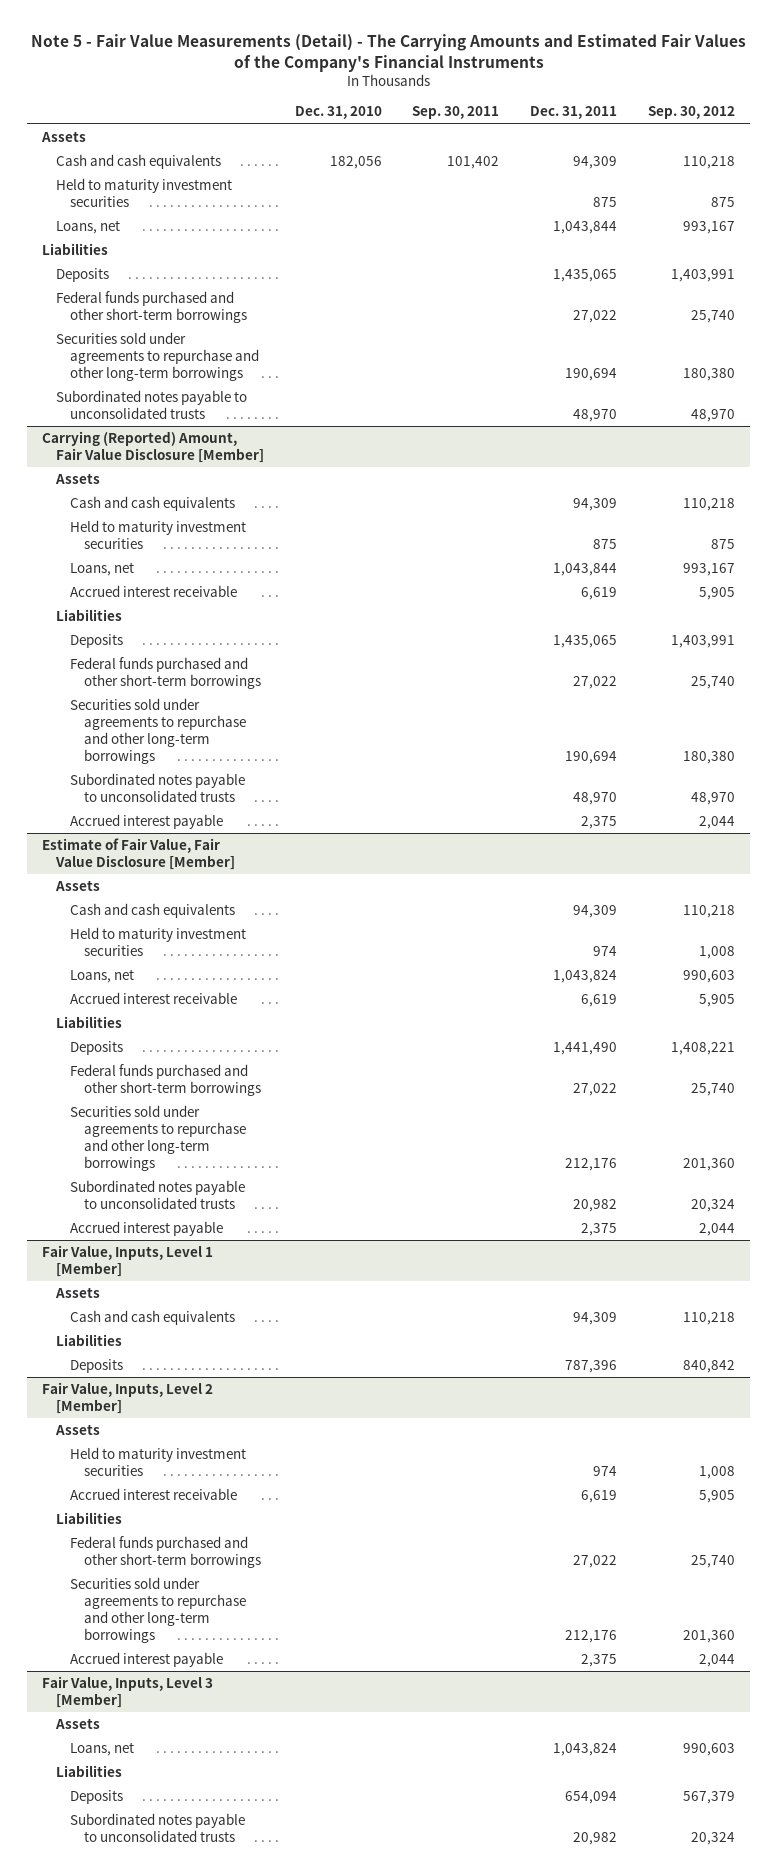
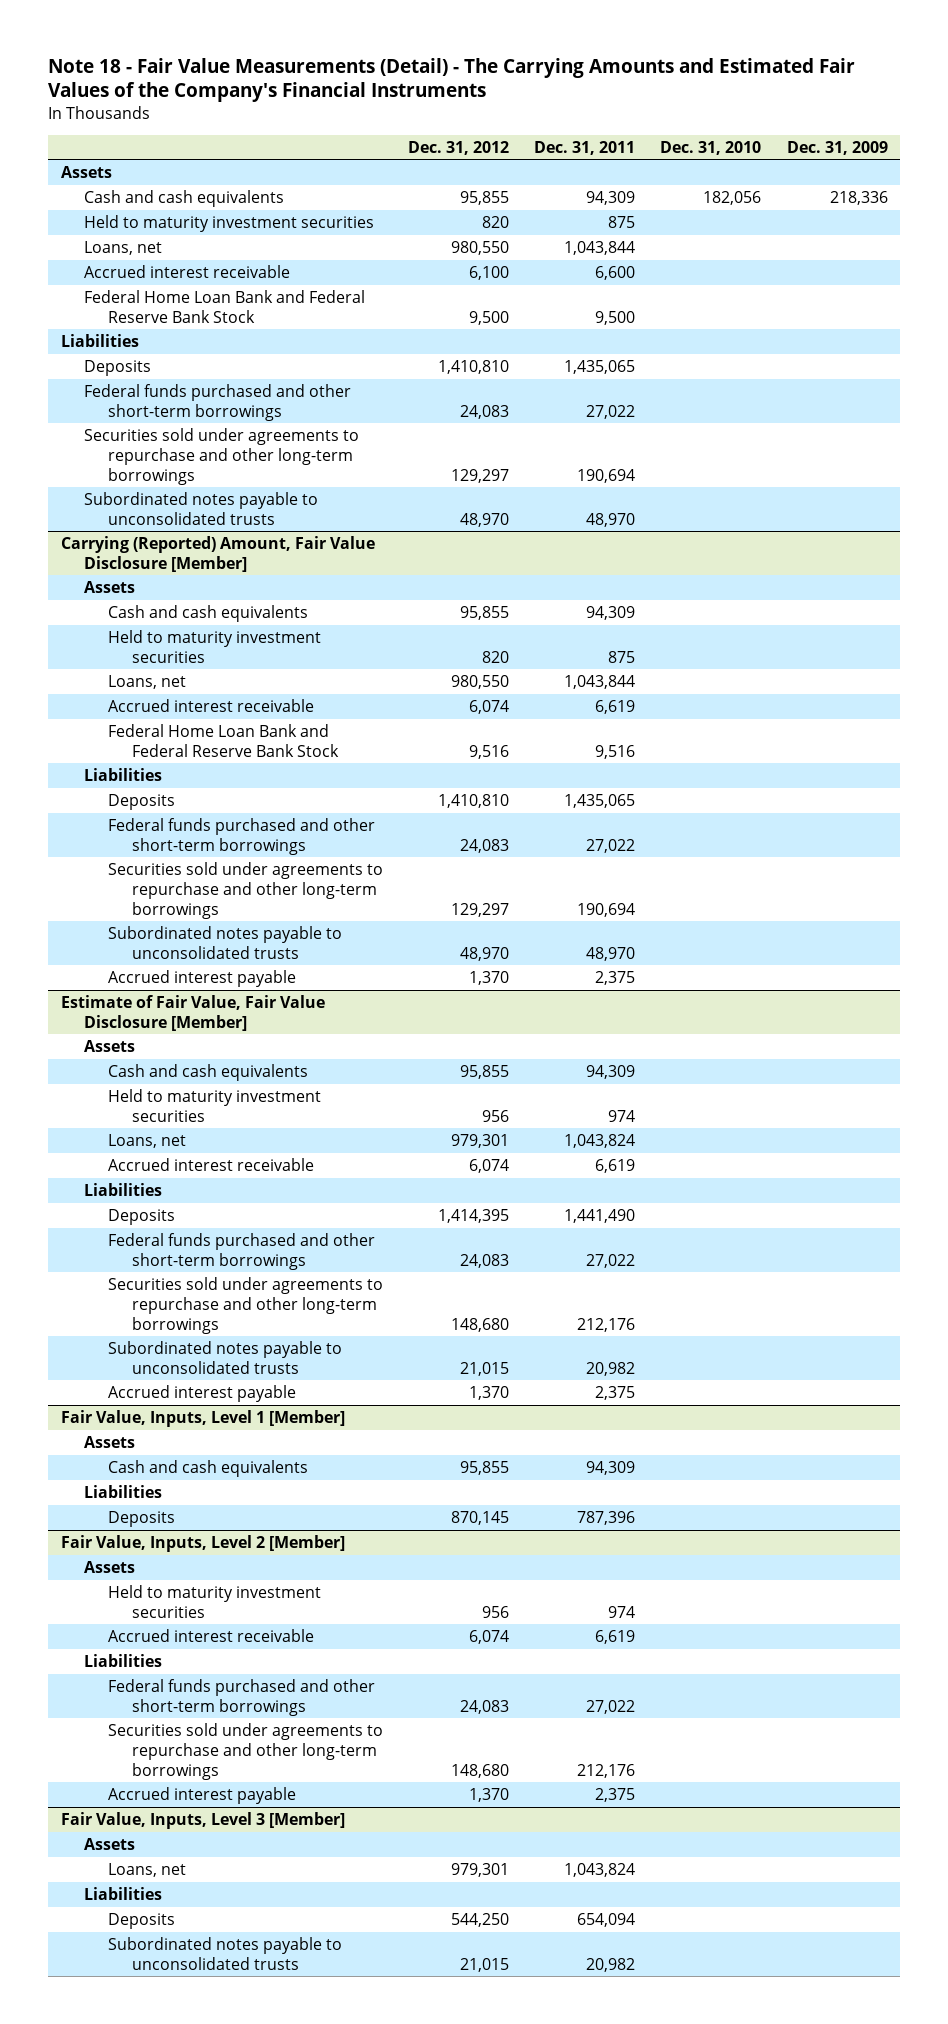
[30,34,746,73] Note 5 - Fair Value Measurements (Detail) - The Carrying Amounts and Estimated Fair Values of the Company's Financial Instruments -> [48,57,856,103] Note 18 - Fair Value Measurements (Detail) - The Carrying Amounts and Estimated Fair Values of the Company's Financial Instruments
[412,106,500,120] Sep. 30, 2011 -> none
[647,106,735,120] Sep. 30, 2012 -> none
none -> [408,140,510,155] Dec. 31, 2012
none -> [786,140,888,155] Dec. 31, 2009
none -> [84,264,291,278] Accrued interest receivable
none -> [84,289,366,323] Federal Home Loan Bank and Federal Reserve Bank Stock
none -> [108,723,339,757] Federal Home Loan Bank and Federal Reserve Bank Stock

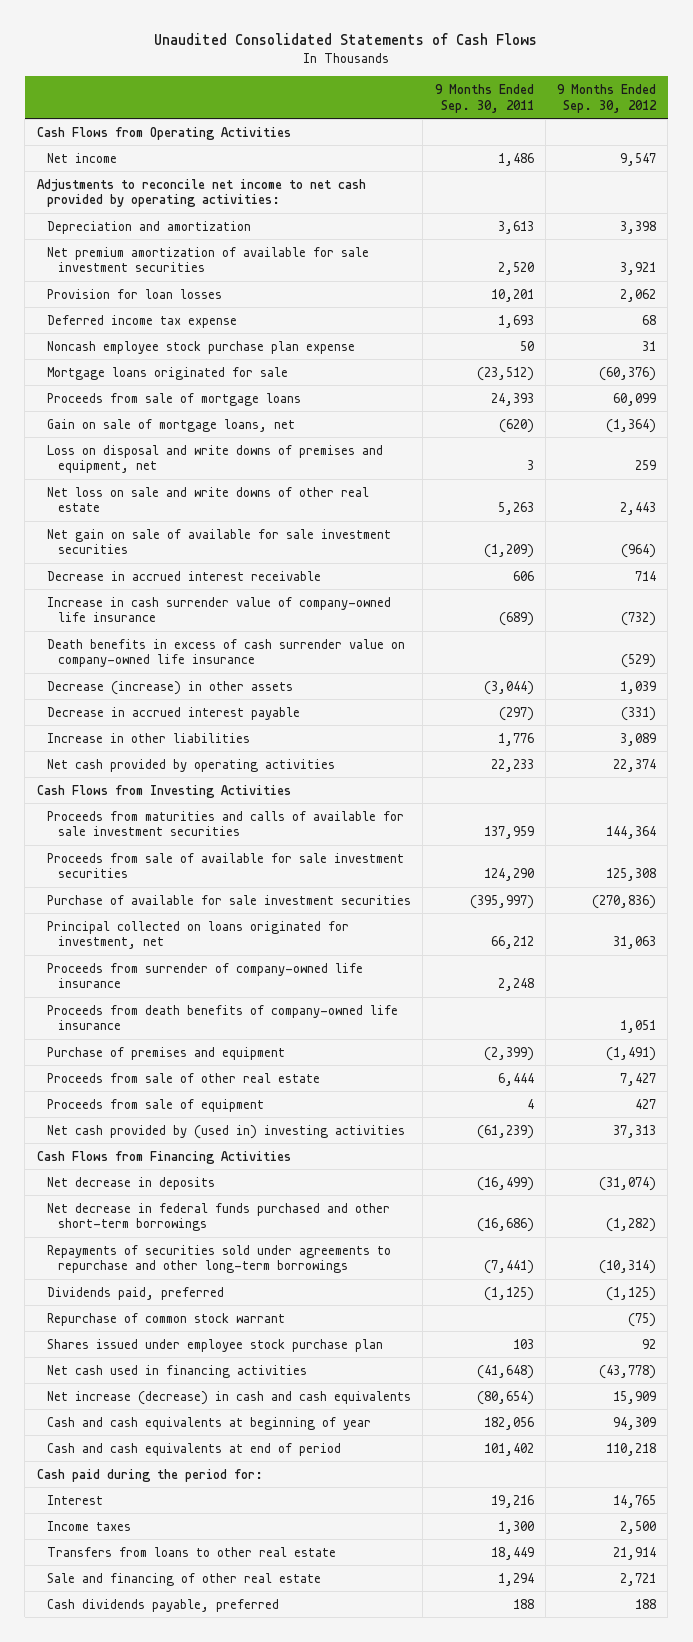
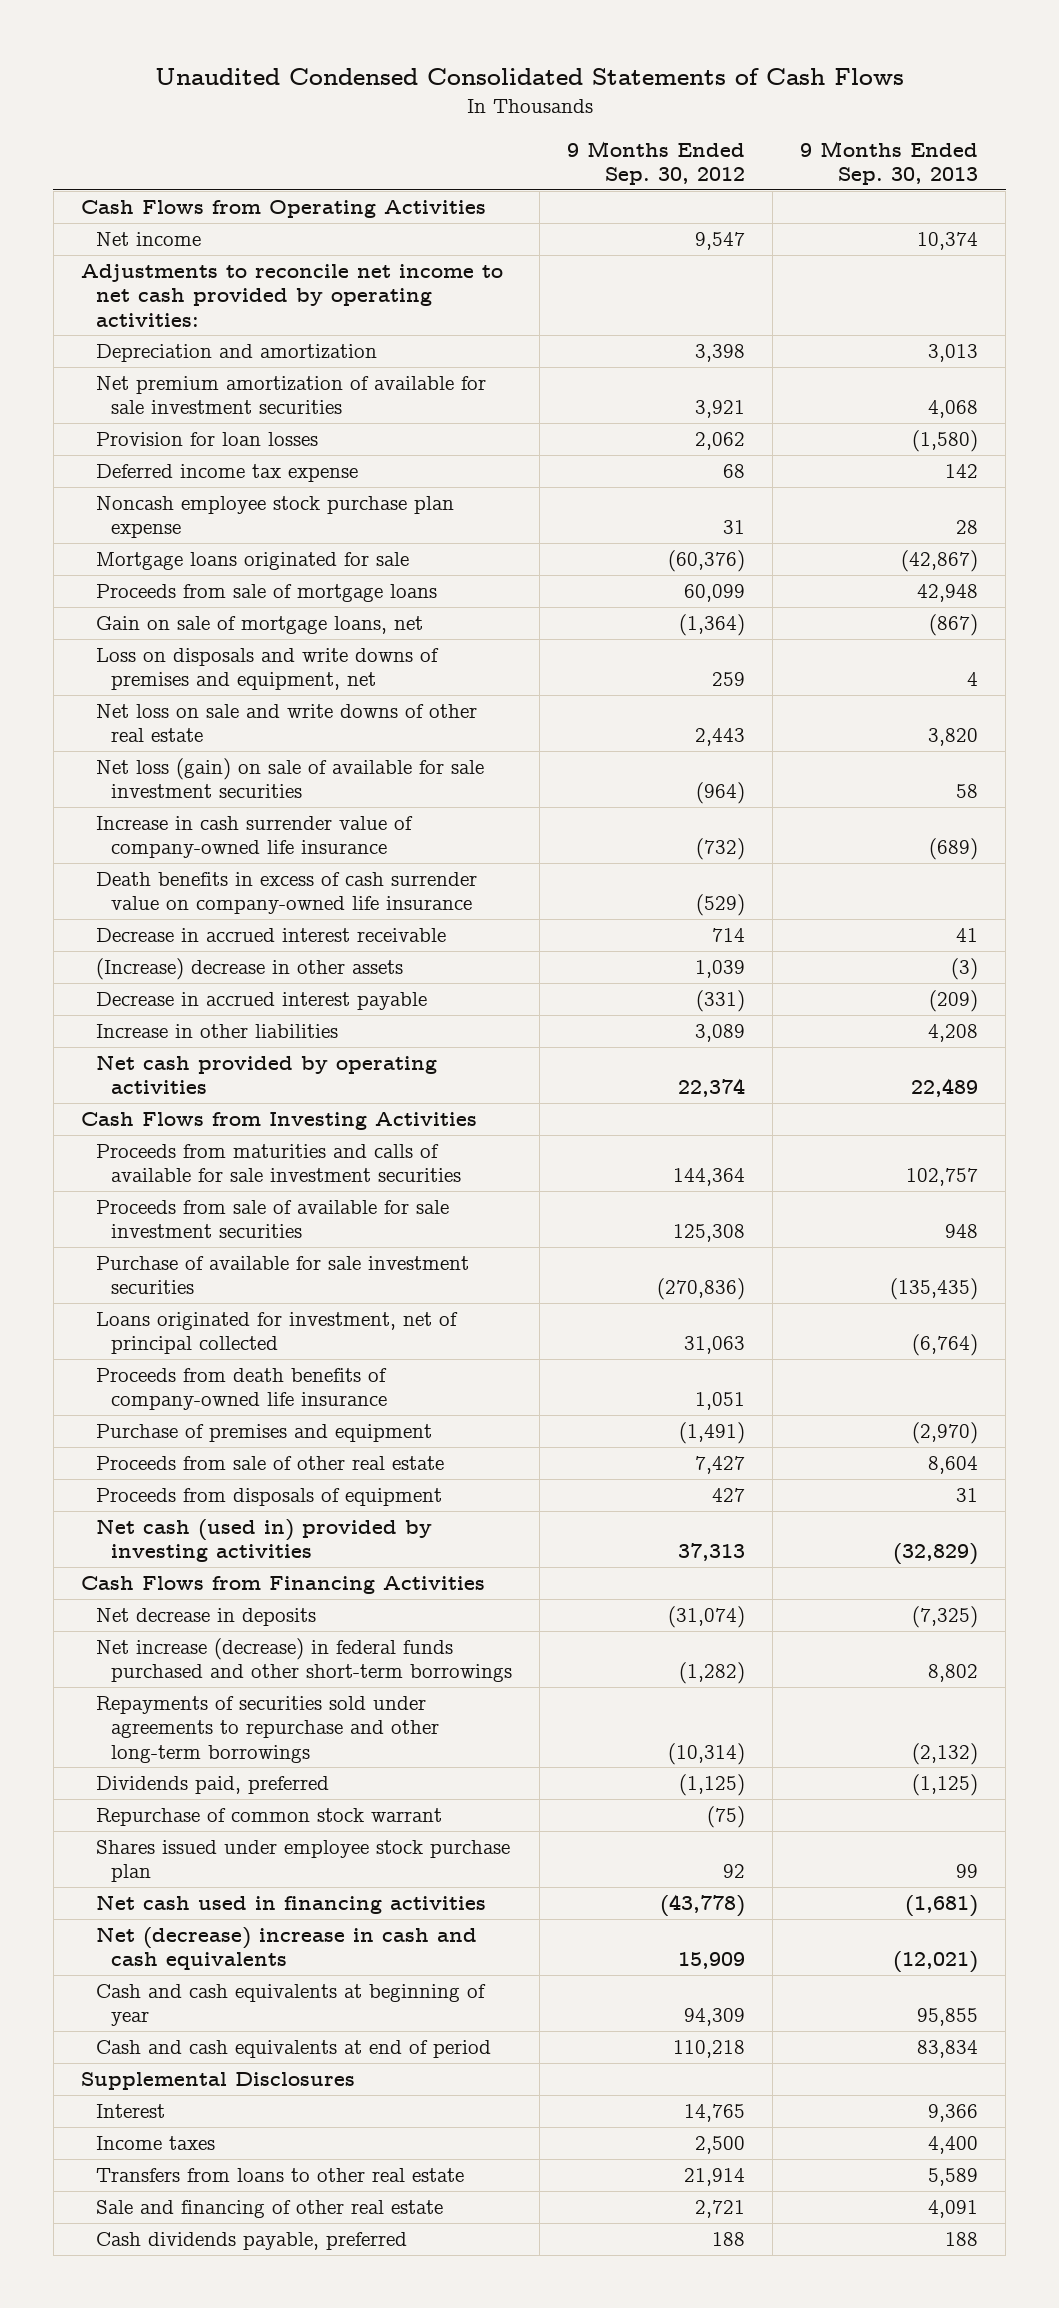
[154,33,538,46] Unaudited Consolidated Statements of Cash Flows -> [154,68,904,86] Unaudited Condensed Consolidated Statements of Cash Flows
[434,83,534,113] 9 Months Ended Sep. 30, 2011 -> none
none -> [800,140,979,185] 9 Months Ended Sep. 30, 2013
[47,444,384,474] Loss on disposal and write downs of premises and equipment, net -> [96,647,440,691] Loss on disposals and write downs of premises and equipment, net
[47,528,392,555] Net gain on sale of available for sale investment securities -> [96,757,485,799] Net loss (gain) on sale of available for sale investment securities
[47,570,322,581] Decrease in accrued interest receivable -> [96,927,447,942] Decrease in accrued interest receivable
[47,680,294,695] Decrease (increase) in other assets -> [96,957,404,980] (Increase) decrease in other assets
[47,962,364,989] Proceeds from surrender of company-owned life insurance -> none
[47,920,350,950] Principal collected on loans originated for investment, net -> [96,1311,459,1355] Loans originated for investment, net of principal collected
[47,1098,265,1112] Proceeds from sale of equipment -> [96,1487,443,1506] Proceeds from disposals of equipment
[47,1124,406,1139] Net cash provided by (used in) investing activities -> [96,1518,433,1563] Net cash (used in) provided by investing activities
[47,1202,391,1232] Net decrease in federal funds purchased and other short-term borrowings -> [96,1637,513,1683] Net increase (decrease) in federal funds purchased and other short-term borrowings
[47,1390,412,1405] Net increase (decrease) in cash and cash equivalents -> [96,1926,478,1971] Net (decrease) increase in cash and cash equivalents
[36,1468,263,1482] Cash paid during the period for: -> none
none -> [80,2071,355,2090] Supplemental Disclosures

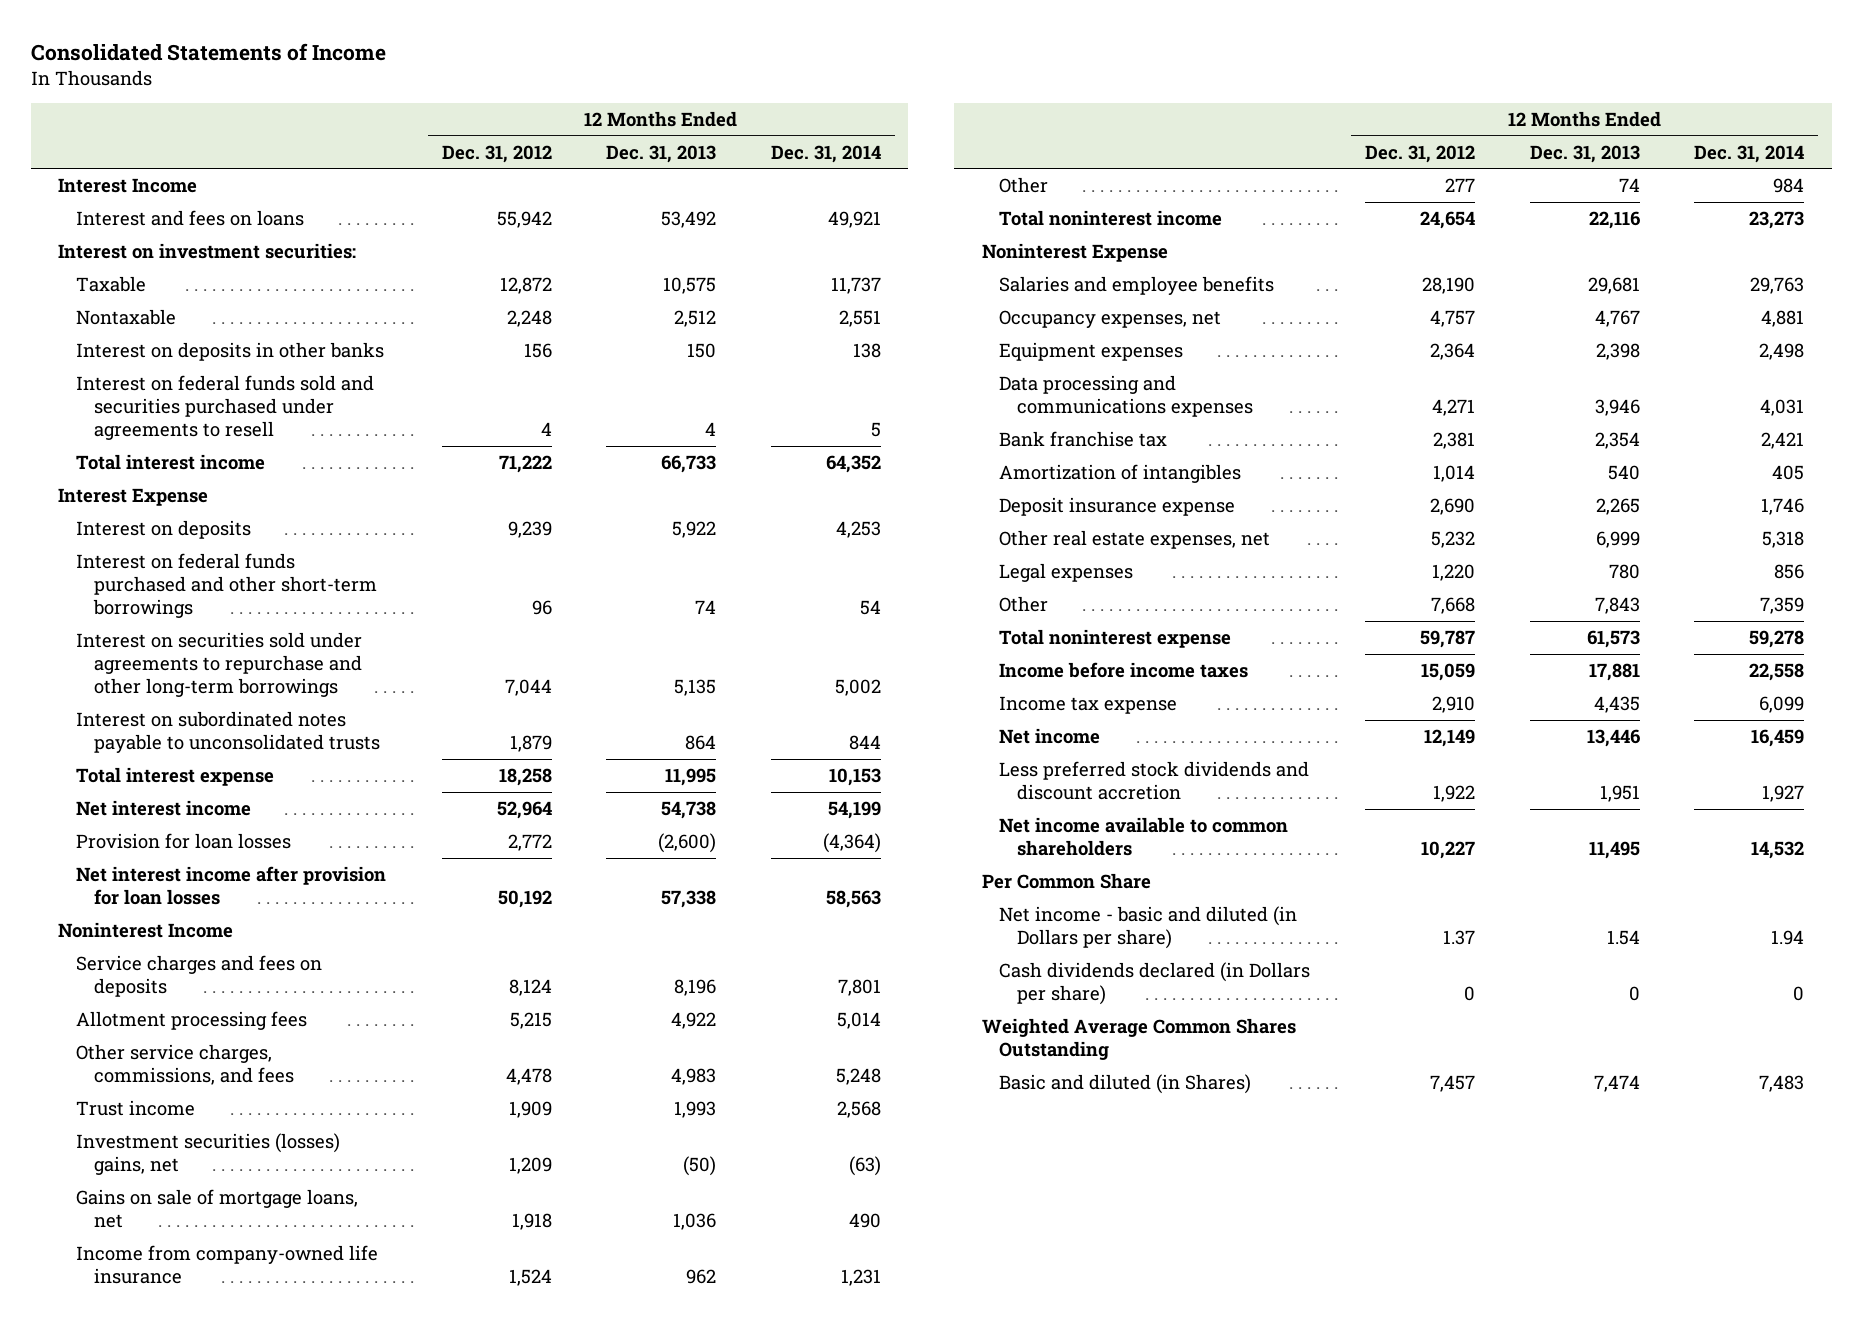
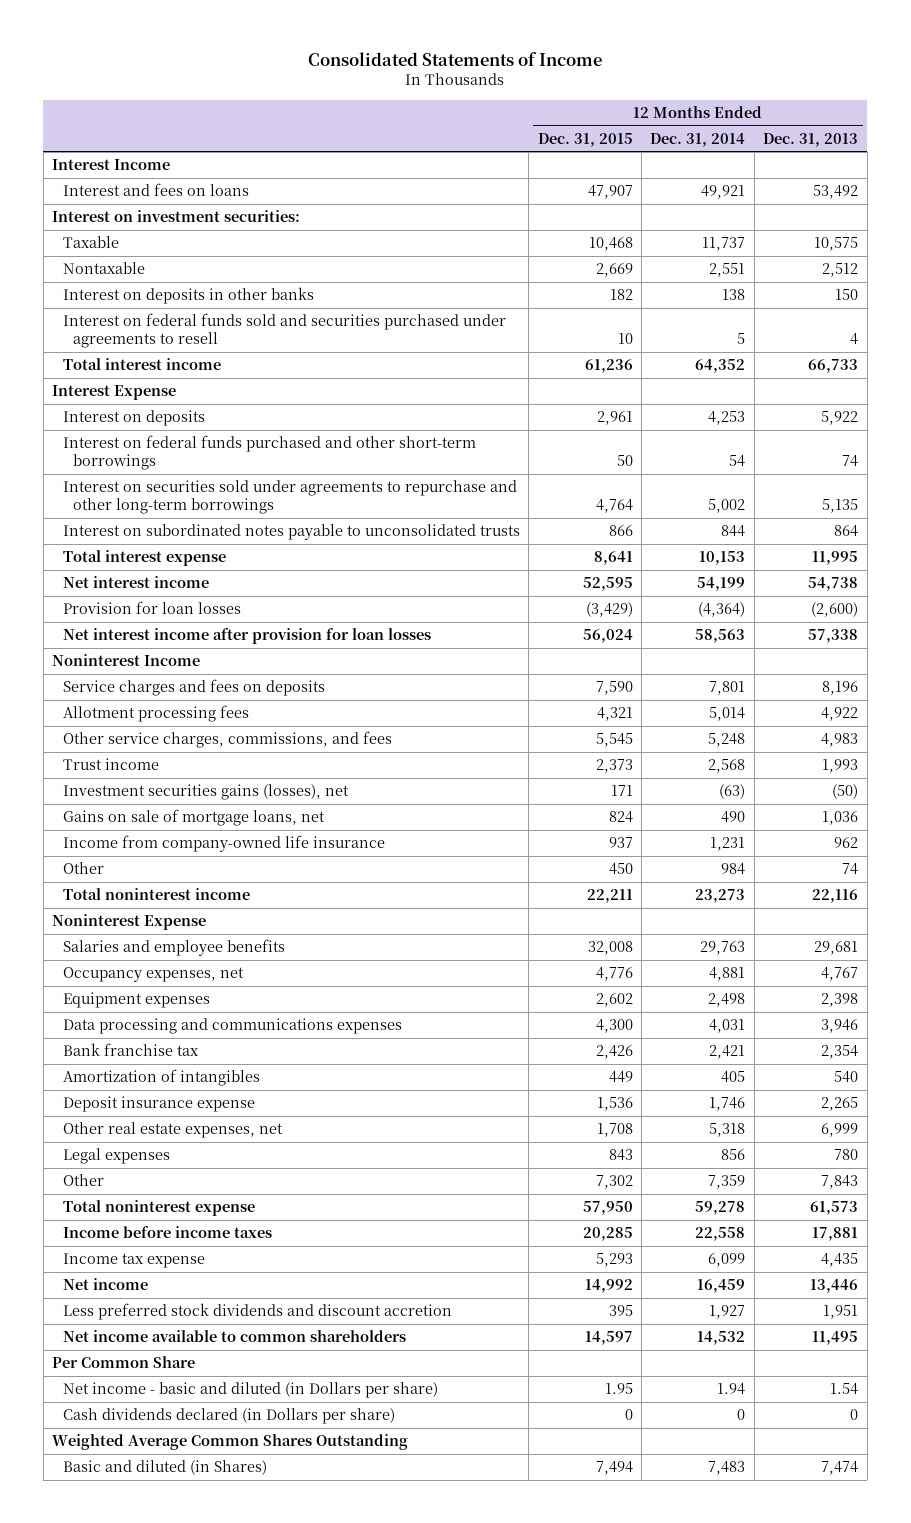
[441,144,552,163] Dec. 31, 2012 -> none
none -> [537,132,633,147] Dec. 31, 2015
[75,1132,340,1176] Investment securities (losses) gains, net -> [62,784,349,801] Investment securities gains (losses), net

